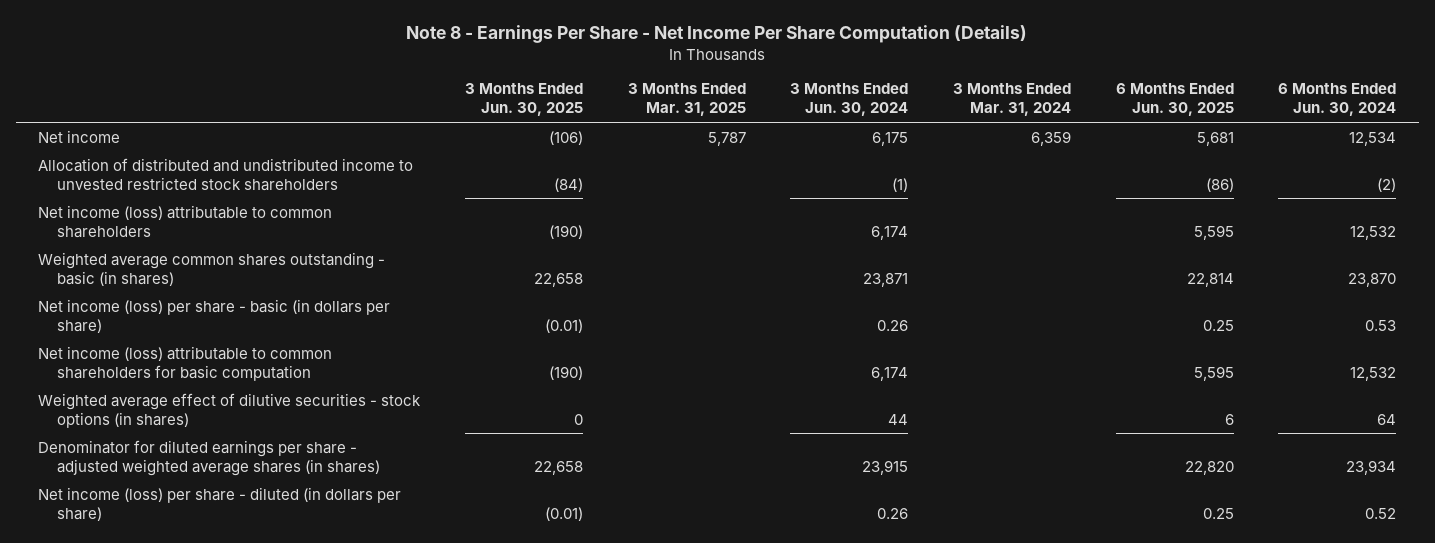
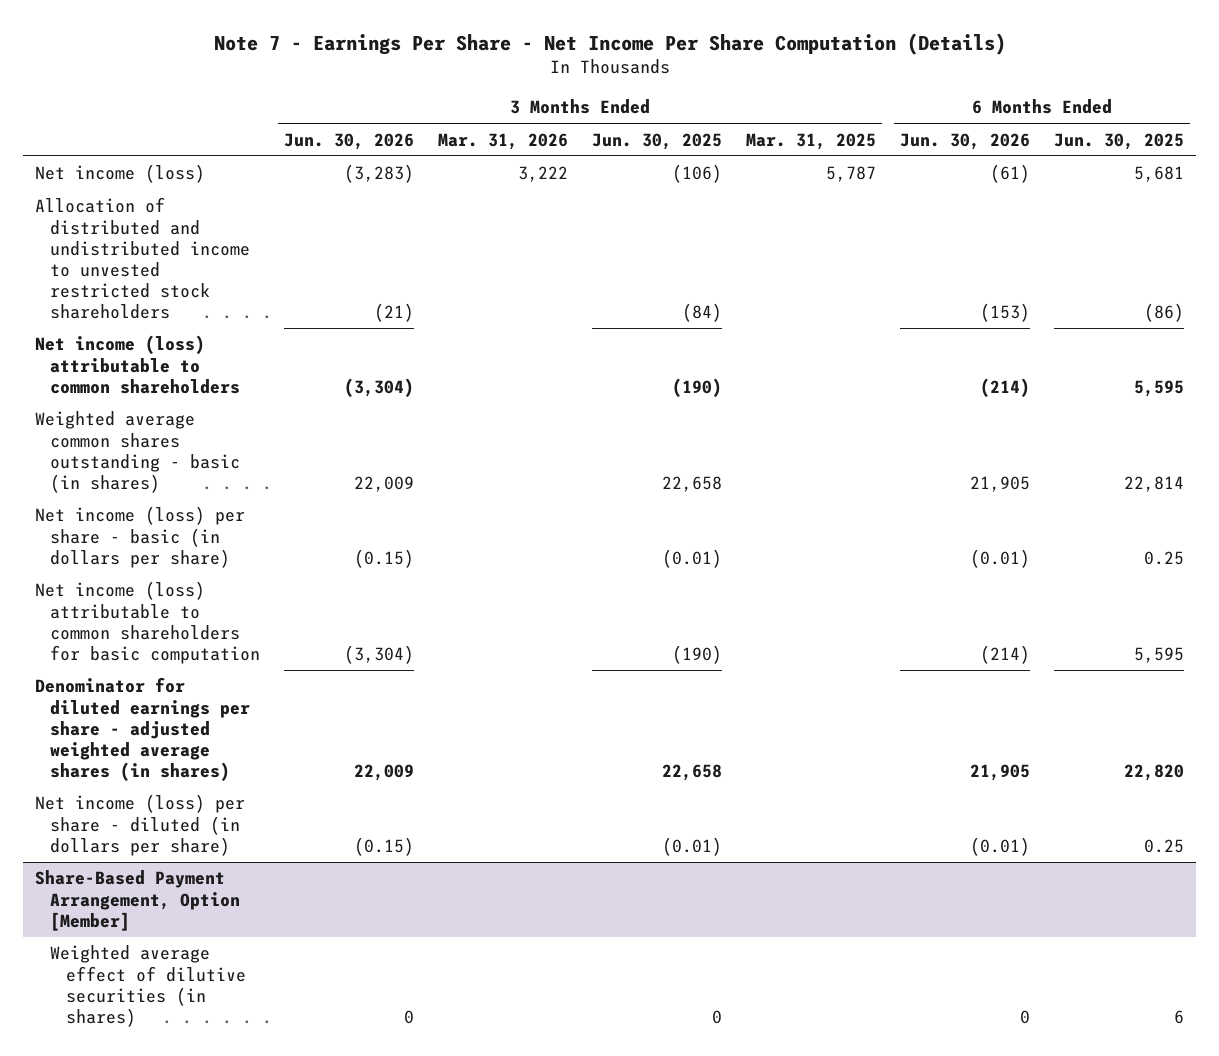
[406,25,1028,44] Note 8 - Earnings Per Share - Net Income Per Share Computation (Details) -> [213,32,1006,55] Note 7 - Earnings Per Share - Net Income Per Share Computation (Details)
[790,83,909,117] 3 Months Ended Jun. 30, 2024 -> none
[952,83,1071,117] 3 Months Ended Mar. 31, 2024 -> none
[1278,83,1397,117] 6 Months Ended Jun. 30, 2024 -> none
none -> [284,132,415,150] Jun. 30, 2026
none -> [438,132,569,150] Mar. 31, 2026
none -> [900,132,1031,150] Jun. 30, 2026
[38,129,121,143] Net income -> [34,164,205,184] Net income (loss)
[38,392,422,428] Weighted average effect of dilutive securities - stock options (in shares) -> none
none -> [34,870,241,931] Share-Based Payment Arrangement, Option [Member]
none -> [50,945,246,1027] Weighted average effect of dilutive securities (in shares)

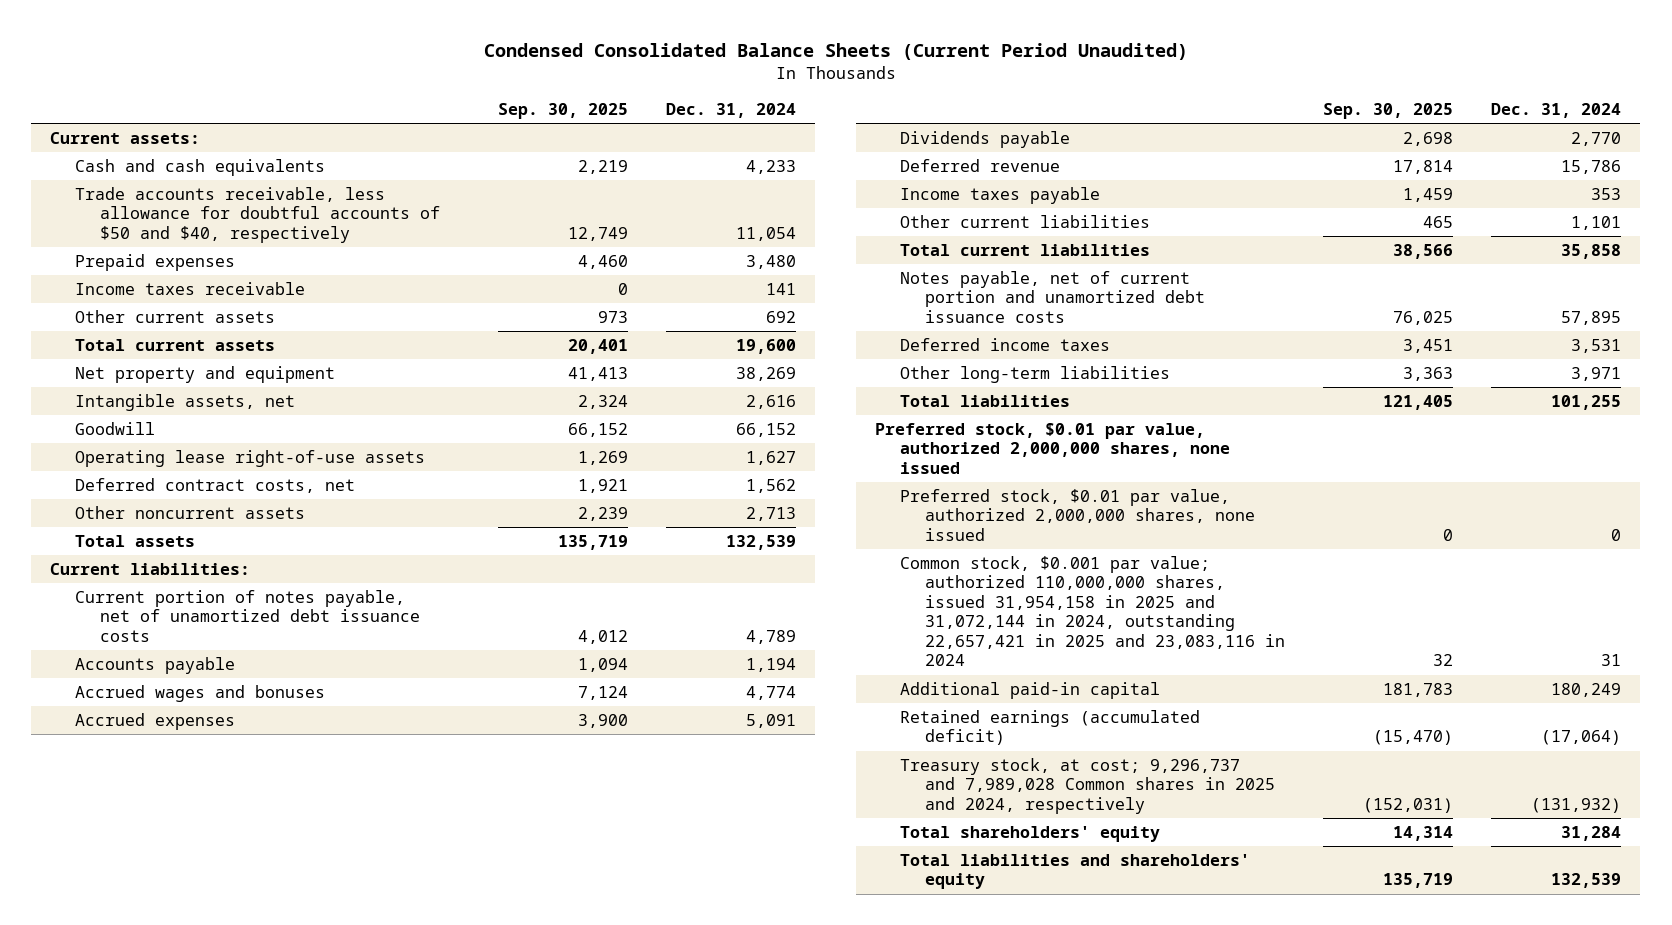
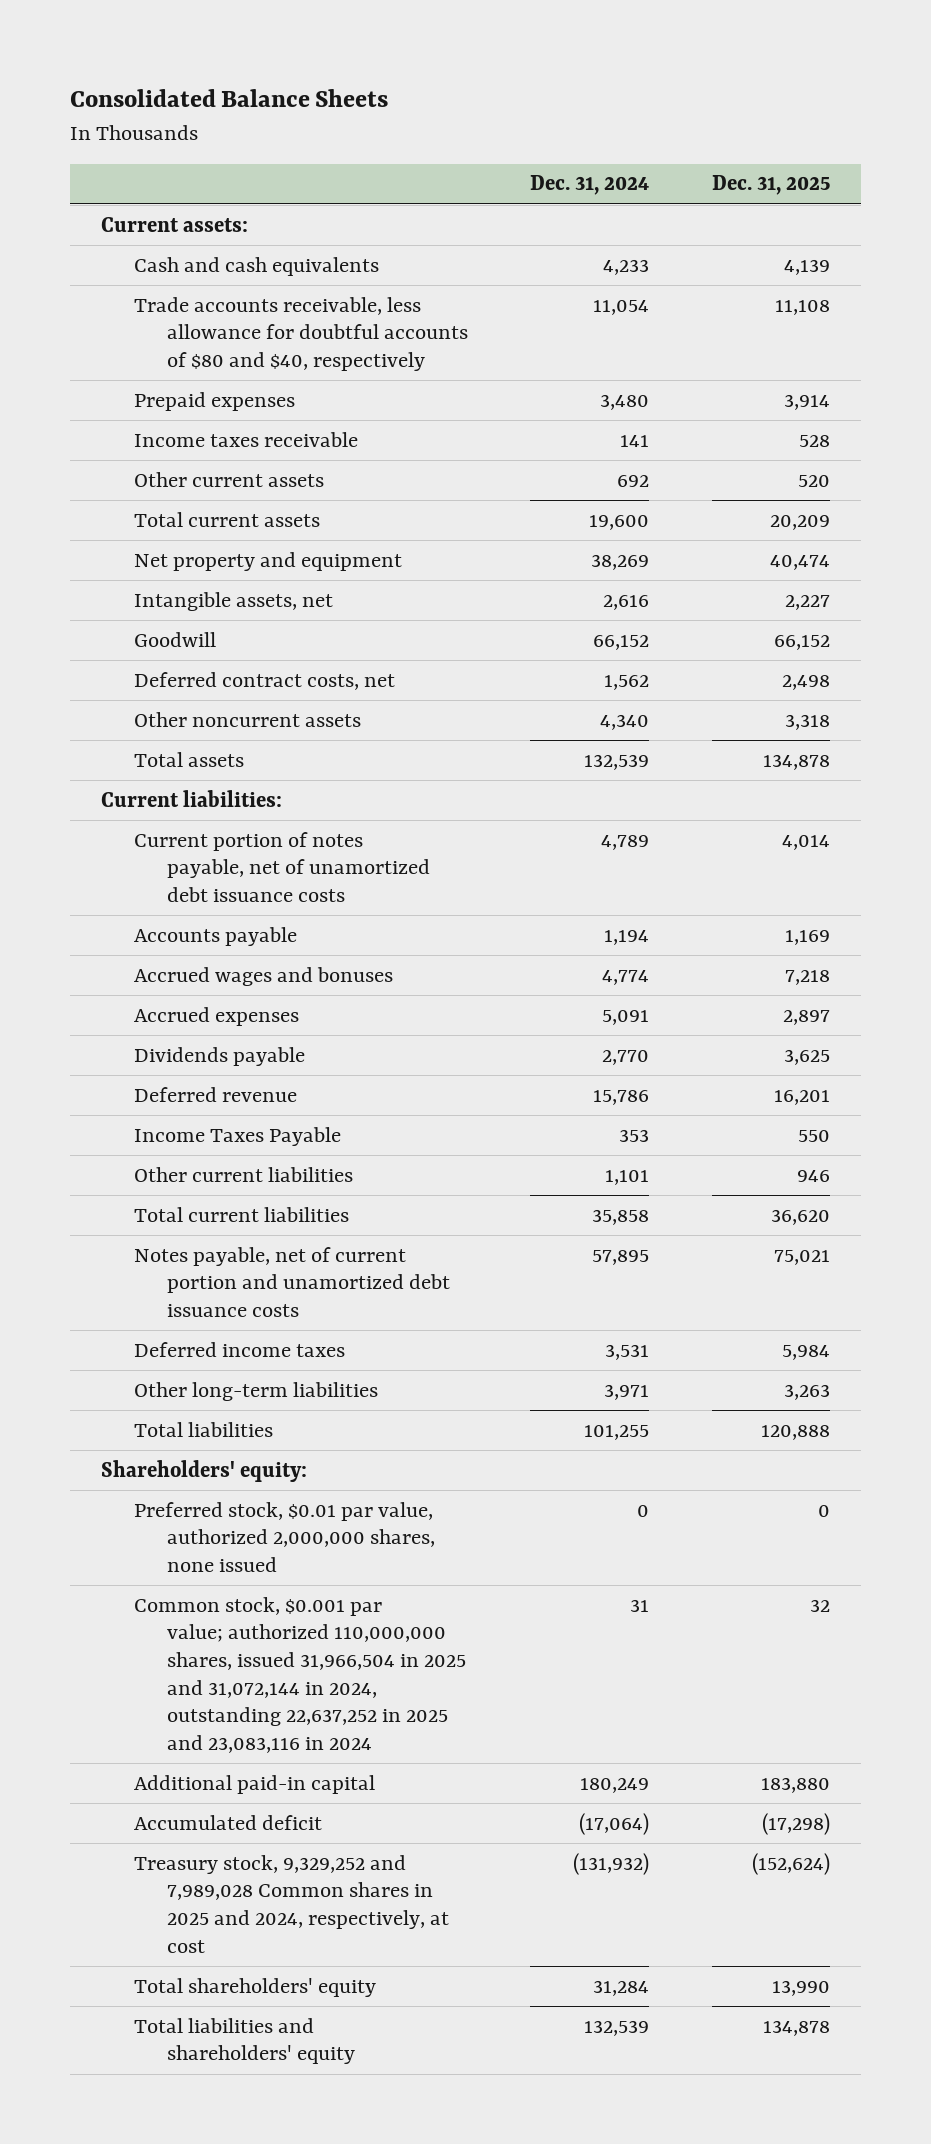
[483,42,1188,60] Condensed Consolidated Balance Sheets (Current Period Unaudited) -> [70,89,389,108] Consolidated Balance Sheets
[498,102,629,119] Sep. 30, 2025 -> none
none -> [711,175,830,196] Dec. 31, 2025
[75,187,441,243] Trade accounts receivable, less allowance for doubtful accounts of $50 and $40, respectively -> [134,296,469,372] Trade accounts receivable, less allowance for doubtful accounts of $80 and $40, respectively
[75,450,426,468] Operating lease right-of-use assets -> none
[746,507,797,522] 2,713 -> [600,713,650,730] 4,340
[900,187,1101,205] Income taxes payable -> [134,1126,342,1146] Income Taxes Payable
[875,423,1231,474] Preferred stock, $0.01 par value, authorized 2,000,000 shares, none issued -> [101,1459,308,1482] Shareholders' equity:
[900,556,1285,667] Common stock, $0.001 par value; authorized 110,000,000 shares, issued 31,954,158 in 2025 and 31,072,144 in 2024, outstanding 22,657,421 in 2025 and 23,083,116 in 2024 -> [134,1596,467,1753] Common stock, $0.001 par value; authorized 110,000,000 shares, issued 31,966,504 in 2025 and 31,072,144 in 2024, outstanding 22,637,252 in 2025 and 23,083,116 in 2024
[900,710,1201,746] Retained earnings (accumulated deficit) -> [134,1814,323,1830] Accumulated deficit
[900,758,1275,814] Treasury stock, at cost; 9,296,737 and 7,989,028 Common shares in 2025 and 2024, respectively -> [134,1854,450,1953] Treasury stock, 9,329,252 and 7,989,028 Common shares in 2025 and 2024, respectively, at cost

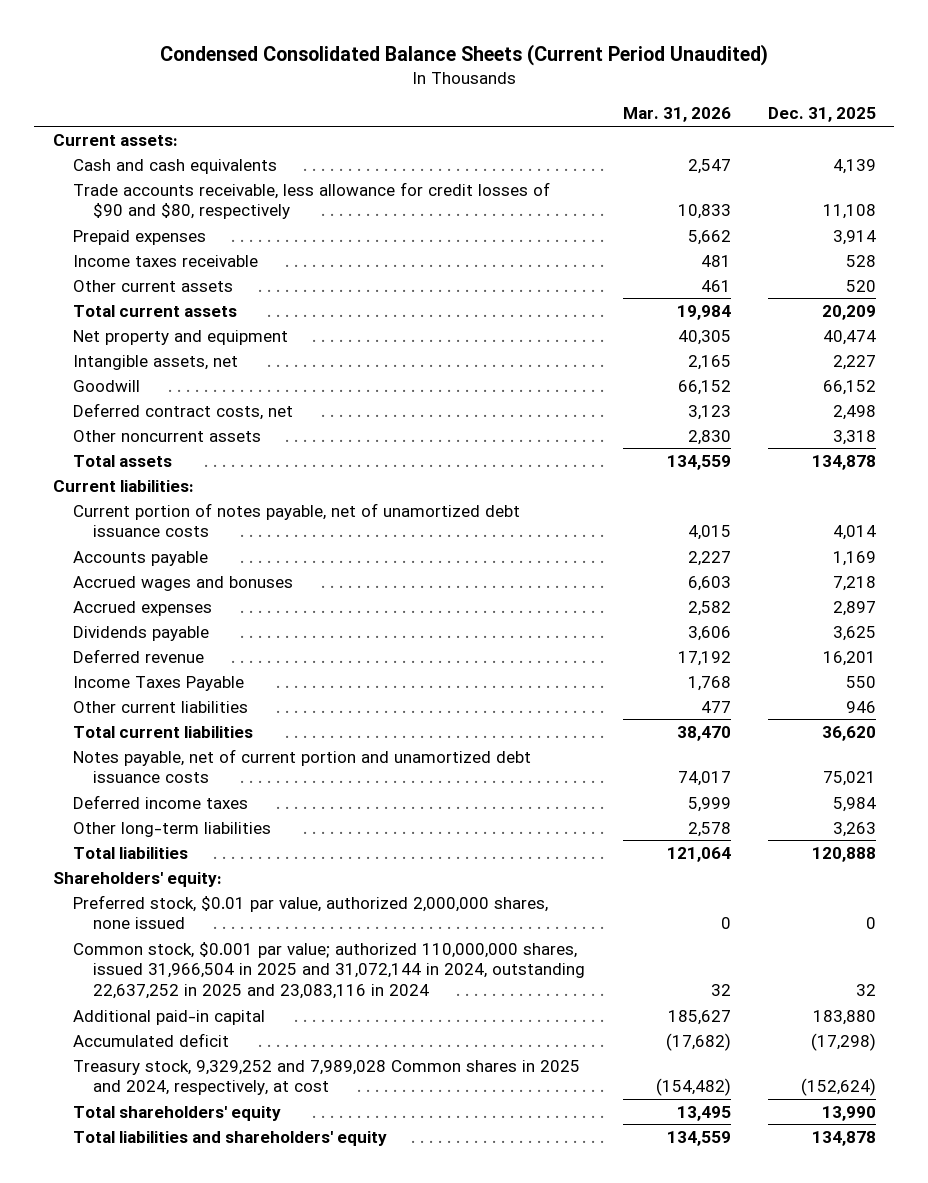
[70,89,389,108] Consolidated Balance Sheets -> [160,43,769,66] Condensed Consolidated Balance Sheets (Current Period Unaudited)
[530,175,650,196] Dec. 31, 2024 -> none
none -> [622,107,731,123] Mar. 31, 2026
[134,296,469,372] Trade accounts receivable, less allowance for doubtful accounts of $80 and $40, respectively -> [73,181,551,220] Trade accounts receivable, less allowance for credit losses of $90 and $80, respectively

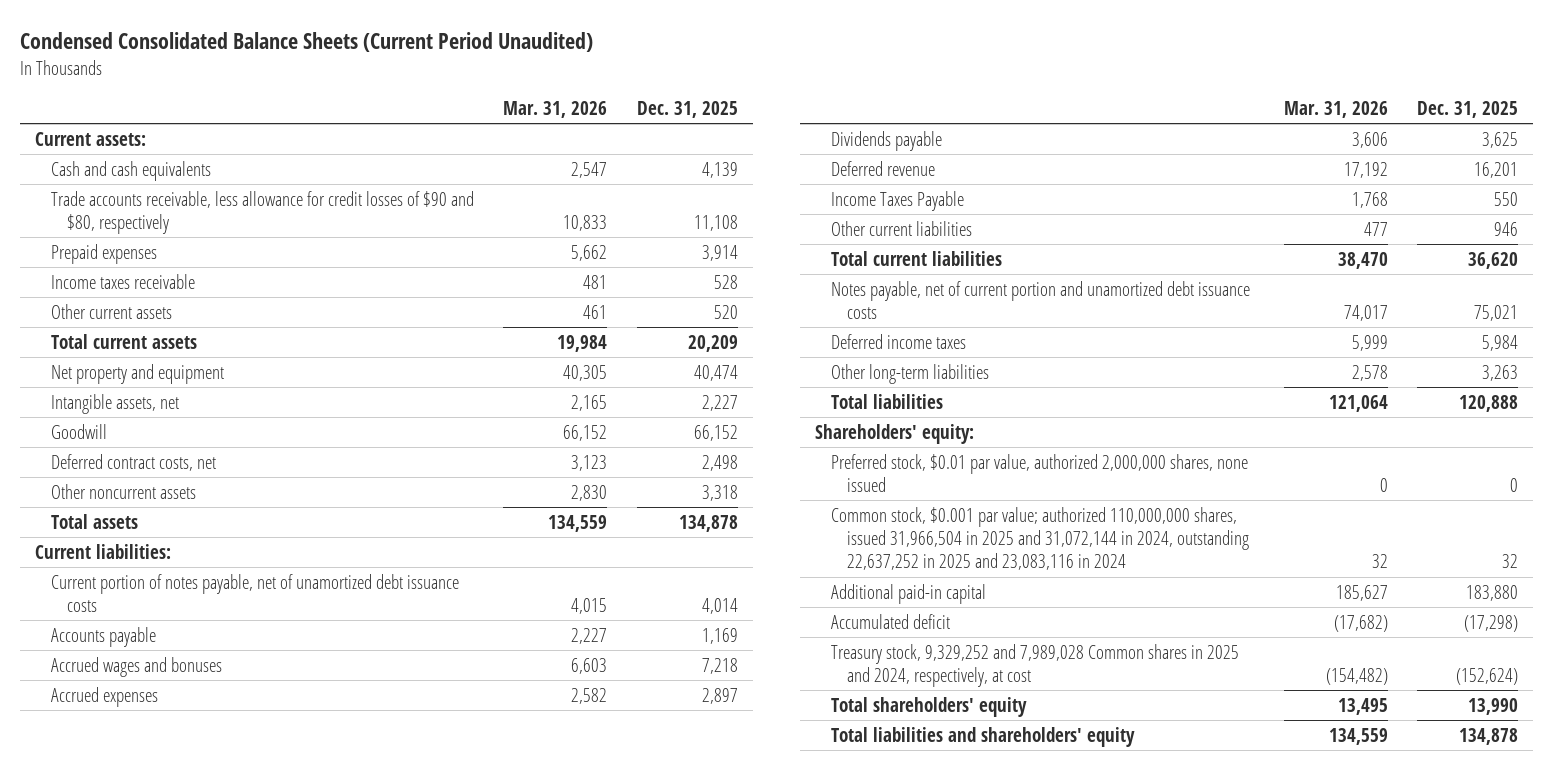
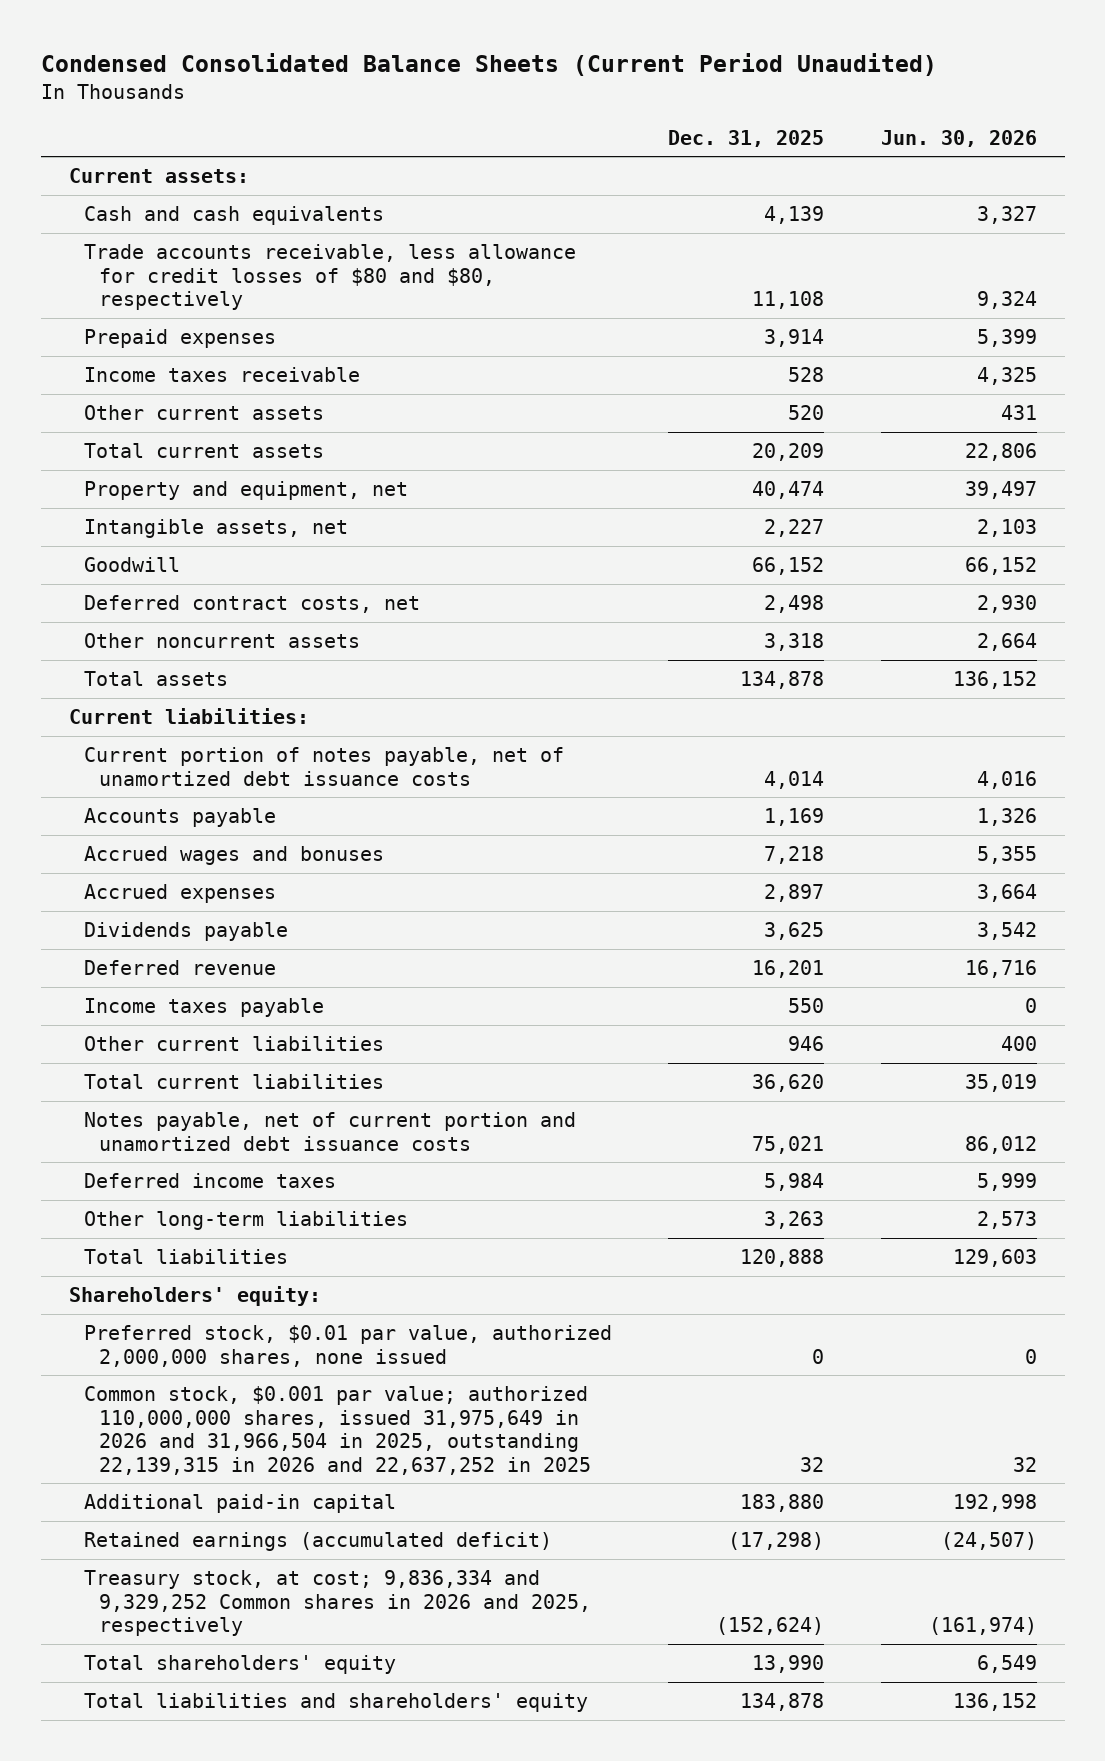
[503,101,608,119] Mar. 31, 2026 -> none
none -> [880,129,1037,147] Jun. 30, 2026
[50,190,474,235] Trade accounts receivable, less allowance for credit losses of $90 and $80, respectively -> [83,244,576,311] Trade accounts receivable, less allowance for credit losses of $80 and $80, respectively
[50,363,224,384] Net property and equipment -> [83,481,408,501] Property and equipment, net
[831,190,965,211] Income Taxes Payable -> [83,998,324,1018] Income taxes payable
[831,506,1250,571] Common stock, $0.001 par value; authorized 110,000,000 shares, issued 31,966,504 in 2025 and 31,072,144 in 2024, outstanding 22,637,252 in 2025 and 23,083,116 in 2024 -> [83,1386,591,1475] Common stock, $0.001 par value; authorized 110,000,000 shares, issued 31,975,649 in 2026 and 31,966,504 in 2025, outstanding 22,139,315 in 2026 and 22,637,252 in 2025
[831,613,951,629] Accumulated deficit -> [83,1532,552,1552] Retained earnings (accumulated deficit)
[831,643,1240,688] Treasury stock, 9,329,252 and 7,989,028 Common shares in 2025 and 2024, respectively, at cost -> [83,1570,591,1637] Treasury stock, at cost; 9,836,334 and 9,329,252 Common shares in 2026 and 2025, respectively

